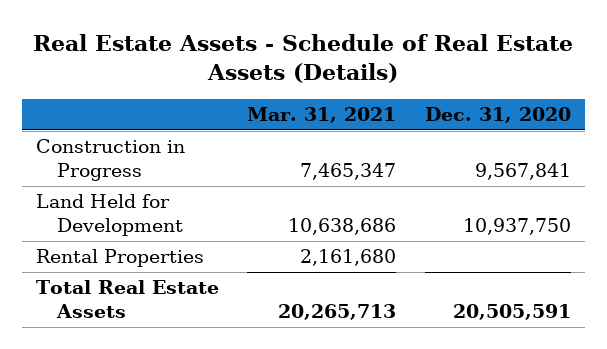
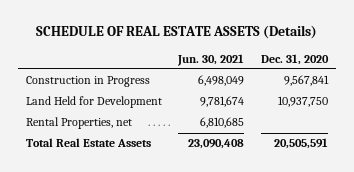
[33,33,574,84] Real Estate Assets - Schedule of Real Estate Assets (Details) -> [35,25,317,40] SCHEDULE OF REAL ESTATE ASSETS (Details)
[247,107,397,124] Mar. 31, 2021 -> none
none -> [177,53,245,66] Jun. 30, 2021
[36,249,205,268] Rental Properties -> [25,117,132,130] Rental Properties, net

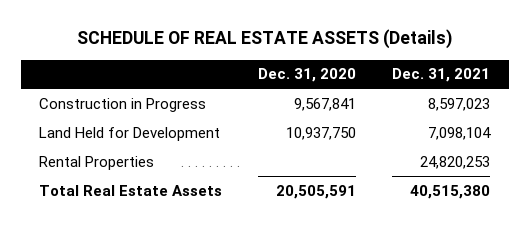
[177,53,245,66] Jun. 30, 2021 -> none
none -> [392,68,491,83] Dec. 31, 2021
[25,117,132,130] Rental Properties, net -> [38,155,154,170] Rental Properties

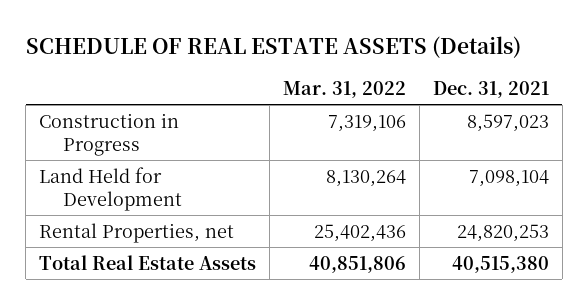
[258,68,357,83] Dec. 31, 2020 -> none
none -> [282,80,406,98] Mar. 31, 2022
[38,155,154,170] Rental Properties -> [39,222,235,243] Rental Properties, net

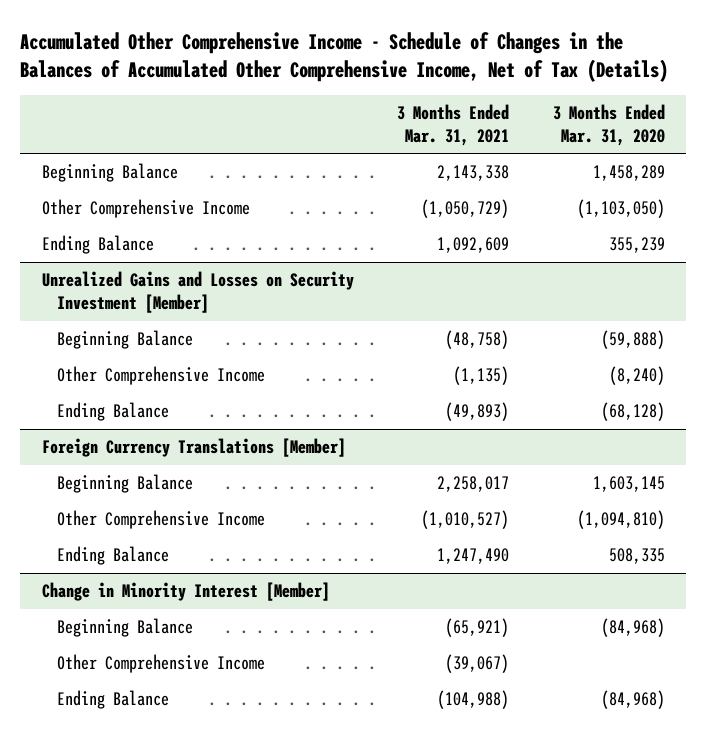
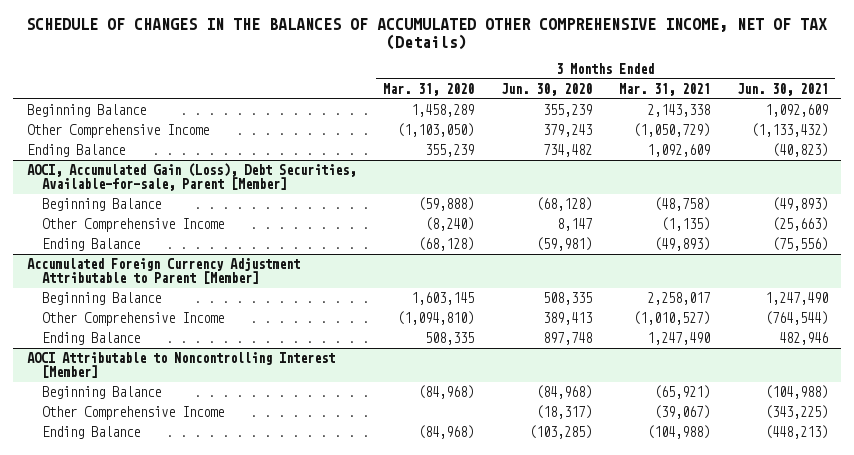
[20,31,669,82] Accumulated Other Comprehensive Income - Schedule of Changes in the Balances of Accumulated Other Comprehensive Income, Net of Tax (Details) -> [26,18,828,50] SCHEDULE OF CHANGES IN THE BALANCES OF ACCUMULATED OTHER COMPREHENSIVE INCOME, NET OF TAX (Details)
none -> [500,83,592,97] Jun. 30, 2020
none -> [736,83,828,97] Jun. 30, 2021
[42,271,355,314] Unrealized Gains and Losses on Security Investment [Member] -> [26,163,356,192] AOCI, Accumulated Gain (Loss), Debt Securities, Available-for-sale, Parent [Member]
[42,438,347,458] Foreign Currency Translations [Member] -> [26,258,300,285] Accumulated Foreign Currency Adjustment Attributable to Parent [Member]
[42,582,331,602] Change in Minority Interest [Member] -> [26,352,335,379] AOCI Attributable to Noncontrolling Interest [Member]

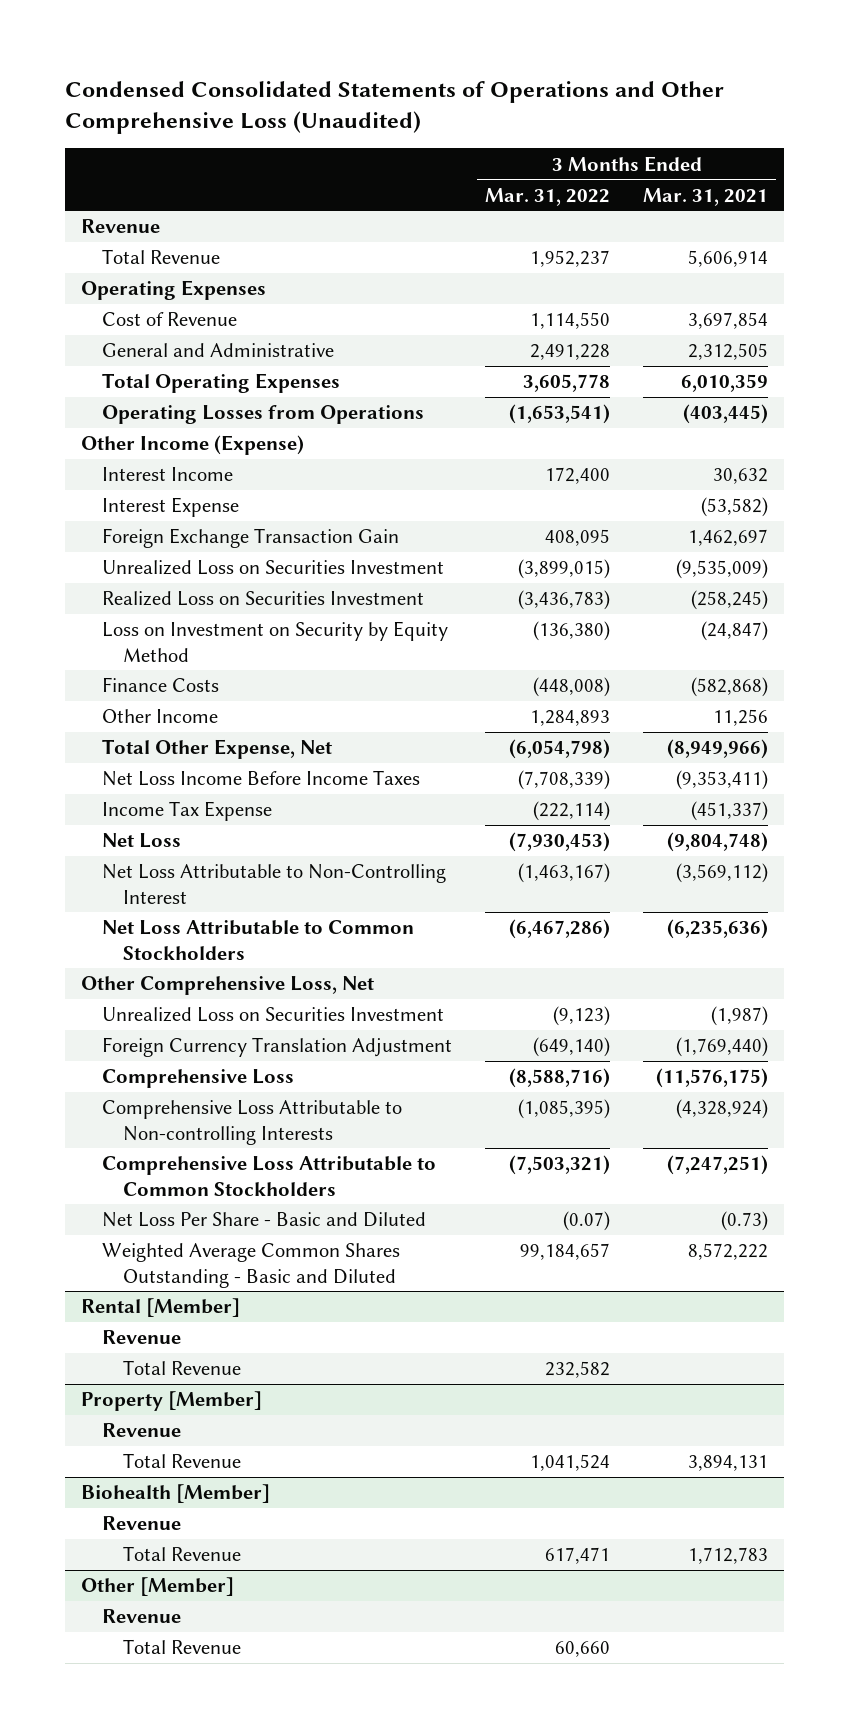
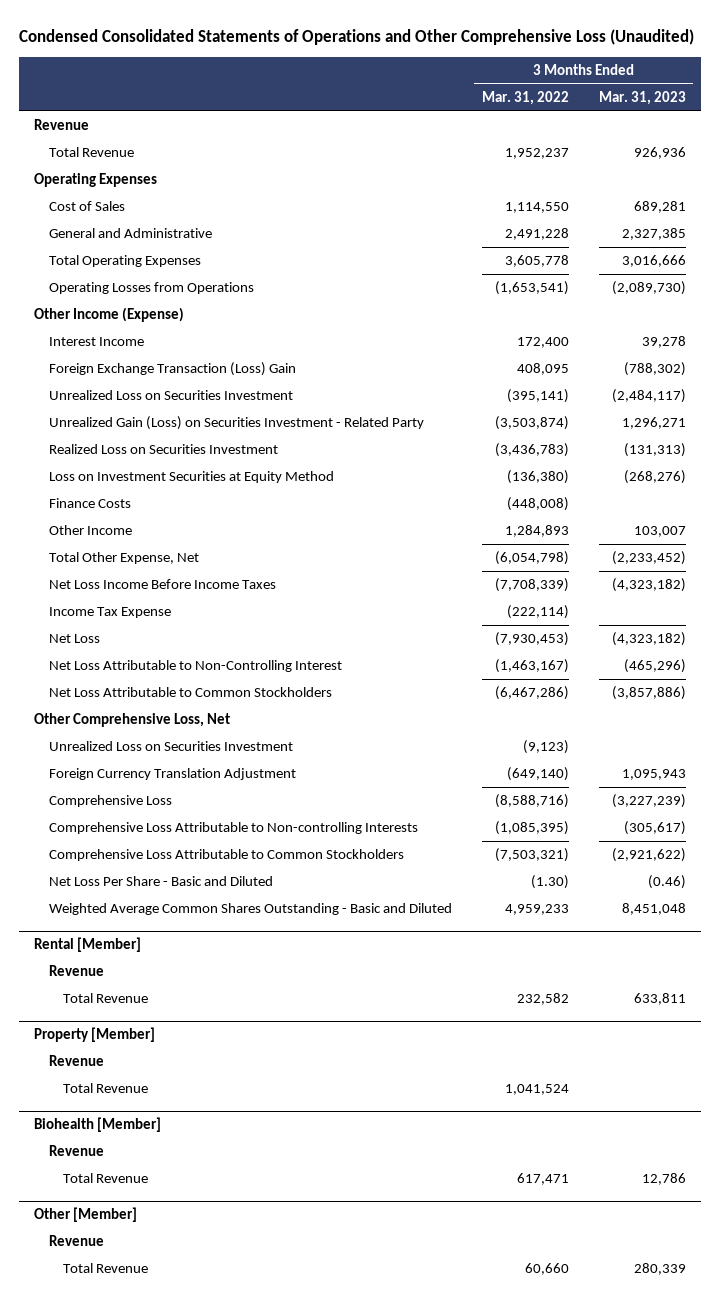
[642,187,768,206] Mar. 31, 2021 -> none
none -> [598,91,686,106] Mar. 31, 2023
[102,312,238,327] Cost of Revenue -> [48,201,125,212] Cost of Sales
[102,497,240,518] Interest Expense -> none
[102,528,400,549] Foreign Exchange Transaction Gain -> [48,362,296,377] Foreign Exchange Transaction (Loss) Gain
[518,559,611,580] (3,899,015) -> [506,389,569,404] (395,141)
none -> [48,416,424,431] Unrealized Gain (Loss) on Securities Investment - Related Party
[102,621,449,662] Loss on Investment on Security by Equity Method -> [48,471,334,484] Loss on Investment Securities at Equity Method
[563,1211,611,1232] (0.07) -> [530,875,569,890] (1.30)
[520,1243,611,1261] 99,184,657 -> [504,904,569,916] 4,959,233

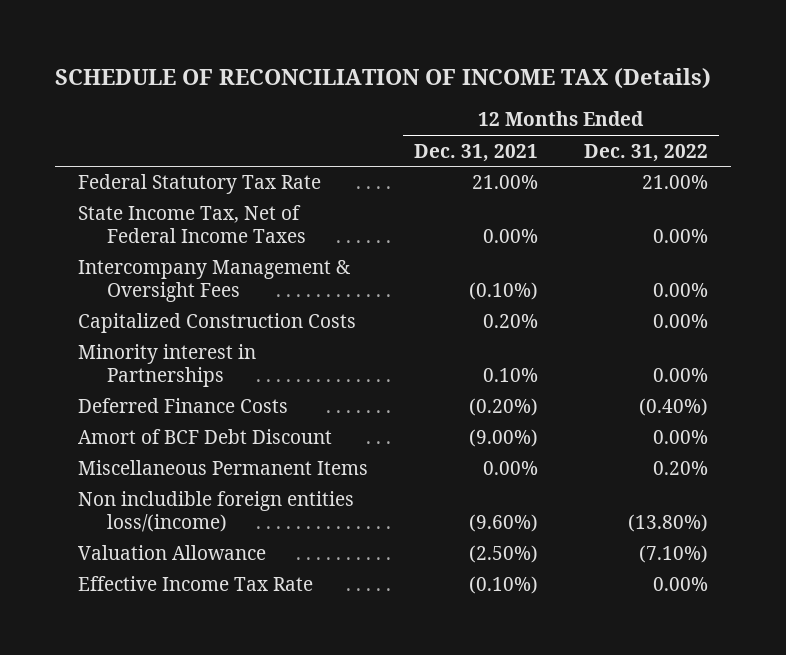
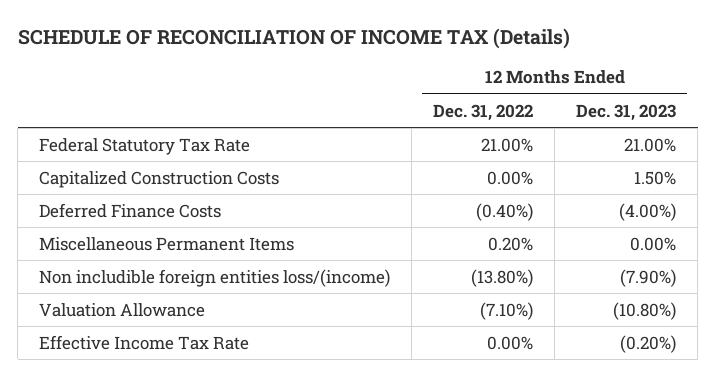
[414,143,539,162] Dec. 31, 2021 -> none
none -> [576,103,677,121] Dec. 31, 2023
[78,205,306,244] State Income Tax, Net of Federal Income Taxes -> none
[78,260,351,303] Intercompany Management & Oversight Fees -> none
[78,344,257,388] Minority interest in Partnerships -> none
[78,429,333,445] Amort of BCF Debt Discount -> none

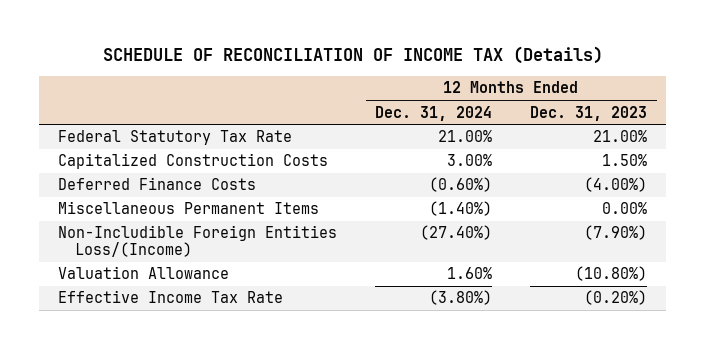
[433,103,534,121] Dec. 31, 2022 -> none
none -> [375,105,493,121] Dec. 31, 2024
[39,268,391,287] Non includible foreign entities loss/(income) -> [58,225,338,258] Non-Includible Foreign Entities Loss/(Income)

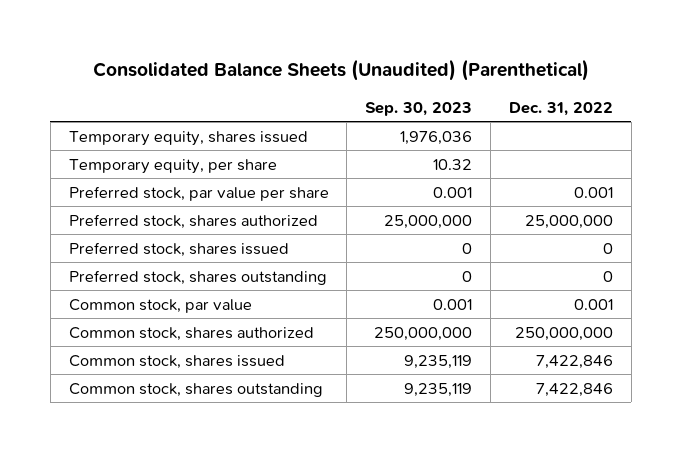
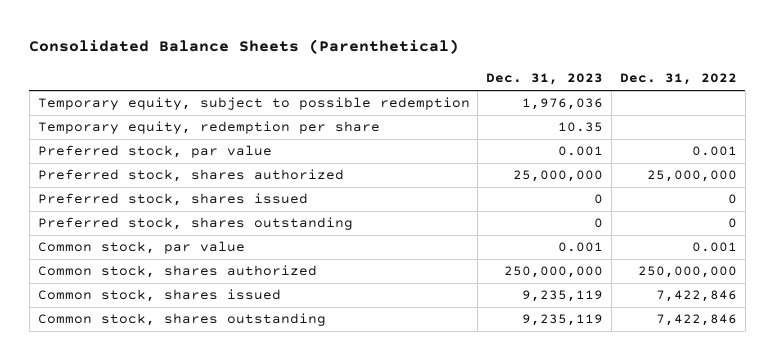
[92,59,589,82] Consolidated Balance Sheets (Unaudited) (Parenthetical) -> [29,39,460,55] Consolidated Balance Sheets (Parenthetical)
[365,101,473,116] Sep. 30, 2023 -> none
none -> [486,73,604,86] Dec. 31, 2023
[68,130,308,146] Temporary equity, shares issued -> [37,97,470,111] Temporary equity, subject to possible redemption
[68,158,277,174] Temporary equity, per share -> [37,121,380,135] Temporary equity, redemption per share
[68,185,329,201] Preferred stock, par value per share -> [37,145,272,159] Preferred stock, par value

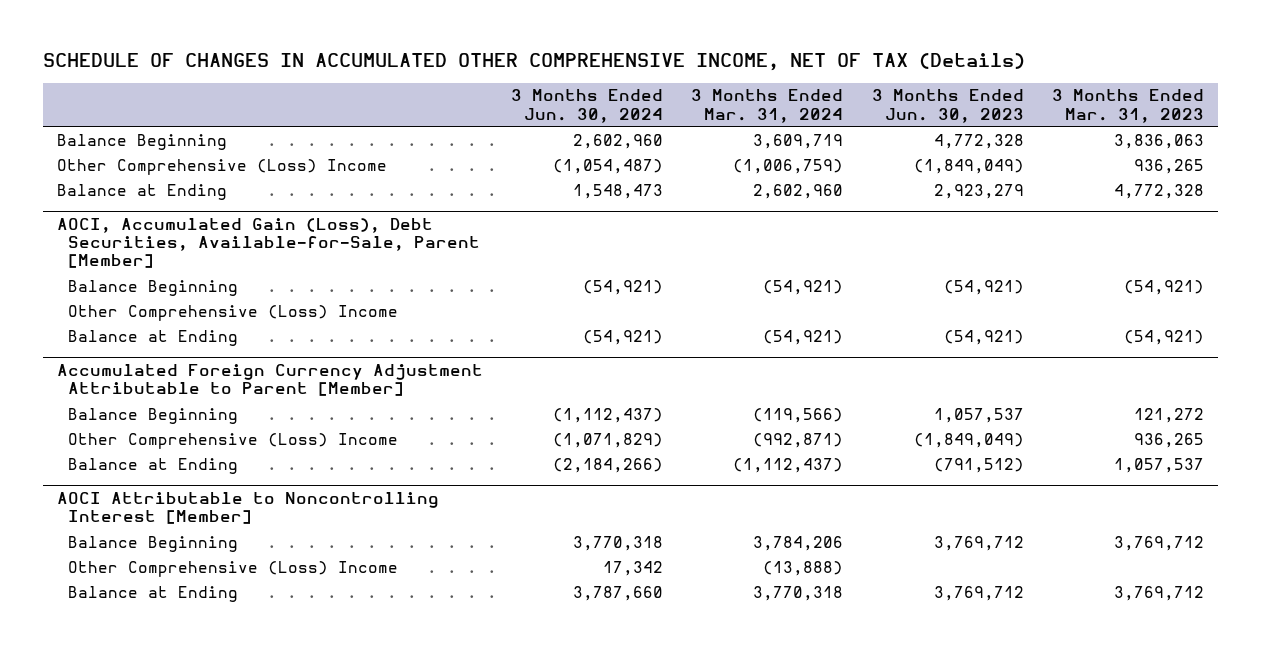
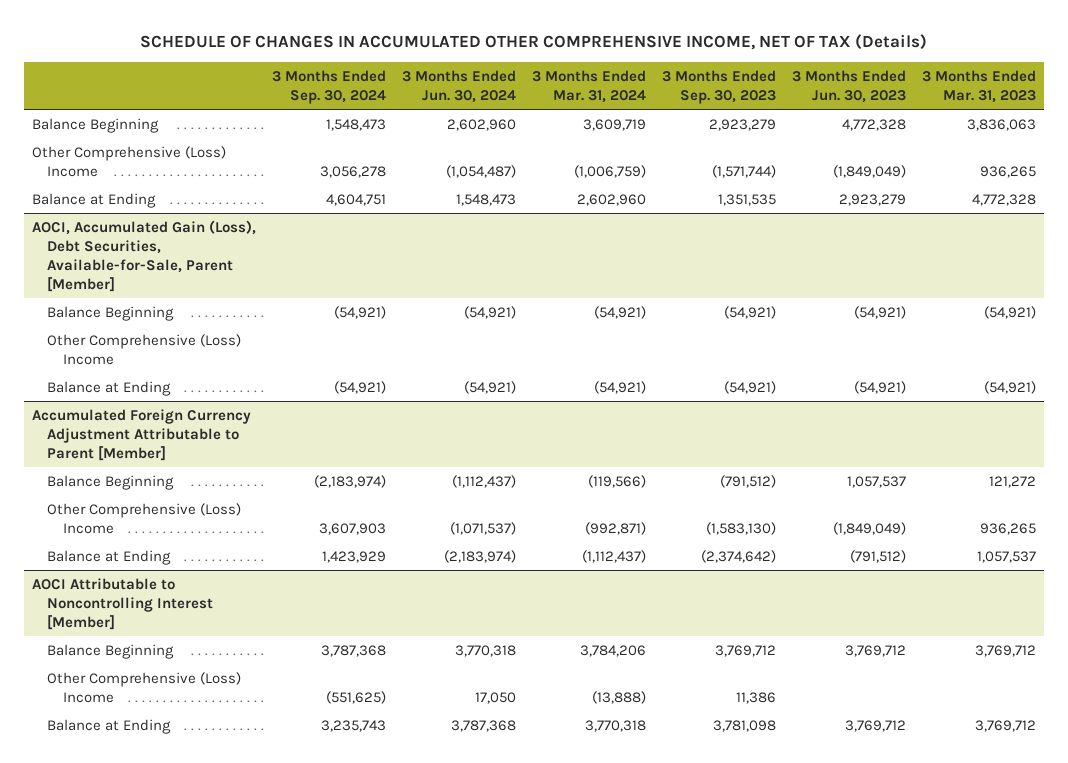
none -> [271,69,386,104] 3 Months Ended Sep. 30, 2024
none -> [662,69,777,104] 3 Months Ended Sep. 30, 2023
[553,432,664,448] (1,071,829) -> [449,521,516,535] (1,071,537)
[553,457,664,473] (2,184,266) -> [443,549,516,563] (2,183,974)
[603,560,664,576] 17,342 -> [474,691,516,704] 17,050
[573,585,664,601] 3,787,660 -> [450,719,516,732] 3,787,368

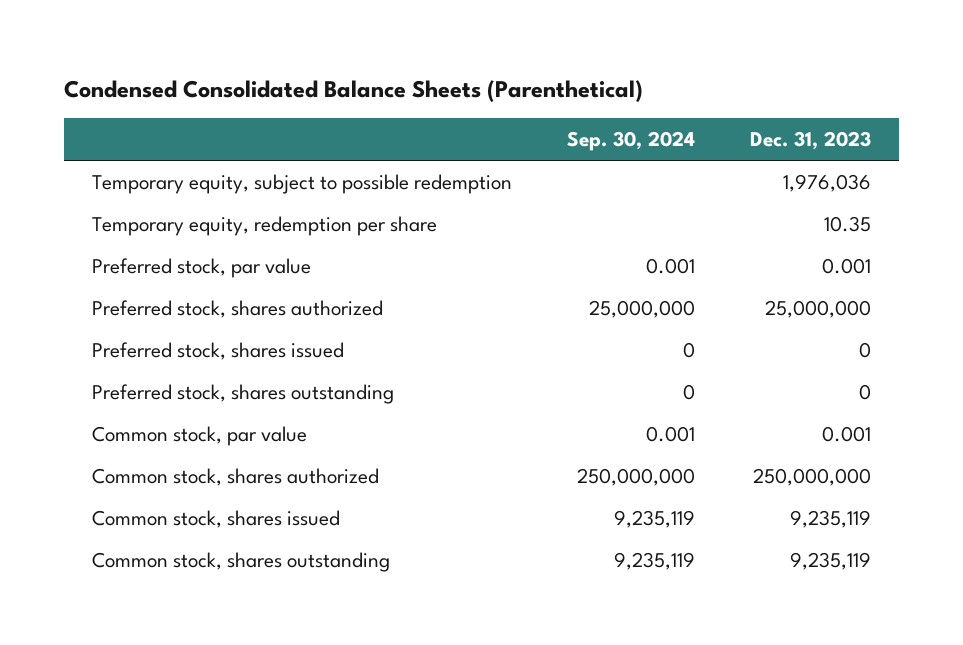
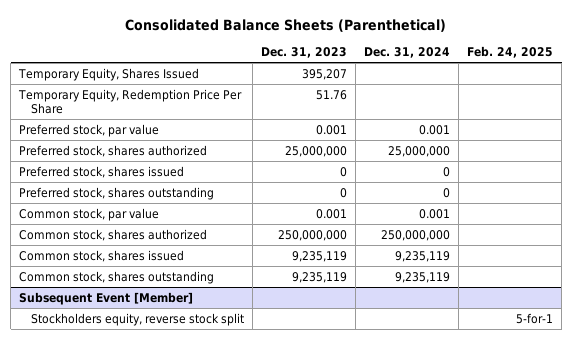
[64,79,644,102] Condensed Consolidated Balance Sheets (Parenthetical) -> [125,18,447,32] Consolidated Balance Sheets (Parenthetical)
[567,130,696,151] Sep. 30, 2024 -> none
none -> [364,47,451,59] Dec. 31, 2024
none -> [467,46,554,59] Feb. 24, 2025
[91,174,512,195] Temporary equity, subject to possible redemption -> [18,67,200,81] Temporary Equity, Shares Issued
[783,174,872,193] 1,976,036 -> [302,68,348,80] 395,207
[91,216,437,237] Temporary equity, redemption per share -> [18,88,243,114] Temporary Equity, Redemption Price Per Share
[824,216,872,233] 10.35 -> [316,89,348,100] 51.76
none -> [19,291,194,305] Subsequent Event [Member]
none -> [31,312,245,326] Stockholders equity, reverse stock split

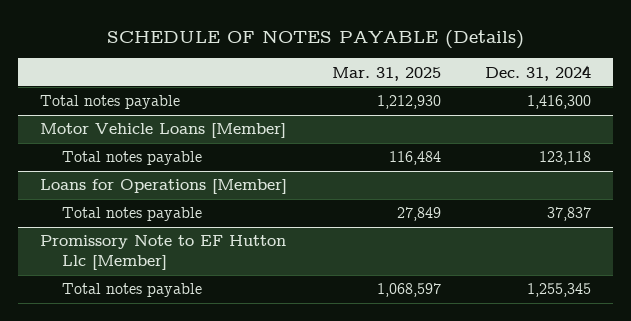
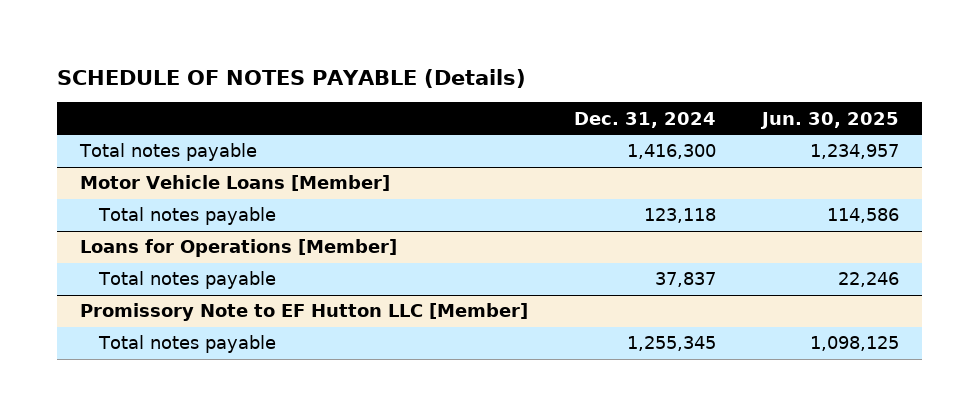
[331,66,441,81] Mar. 31, 2025 -> none
none -> [759,111,899,129] Jun. 30, 2025
[40,235,287,271] Promissory Note to EF Hutton Llc [Member] -> [80,303,529,322] Promissory Note to EF Hutton LLC [Member]

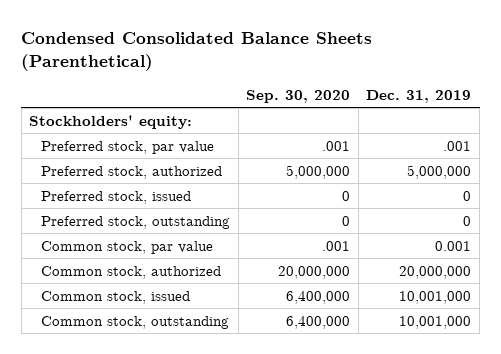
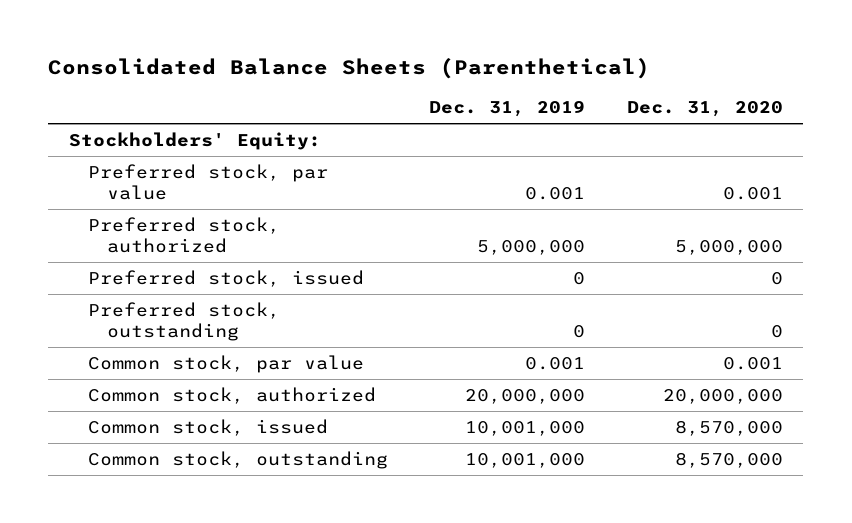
[21,32,373,72] Condensed Consolidated Balance Sheets (Parenthetical) -> [48,58,651,80] Consolidated Balance Sheets (Parenthetical)
[246,89,351,103] Sep. 30, 2020 -> none
none -> [626,101,783,118] Dec. 31, 2020
[29,114,193,129] Stockholders' equity: -> [68,131,321,150] Stockholders' Equity:
[443,140,472,151] .001 -> [525,187,586,201] 0.001

